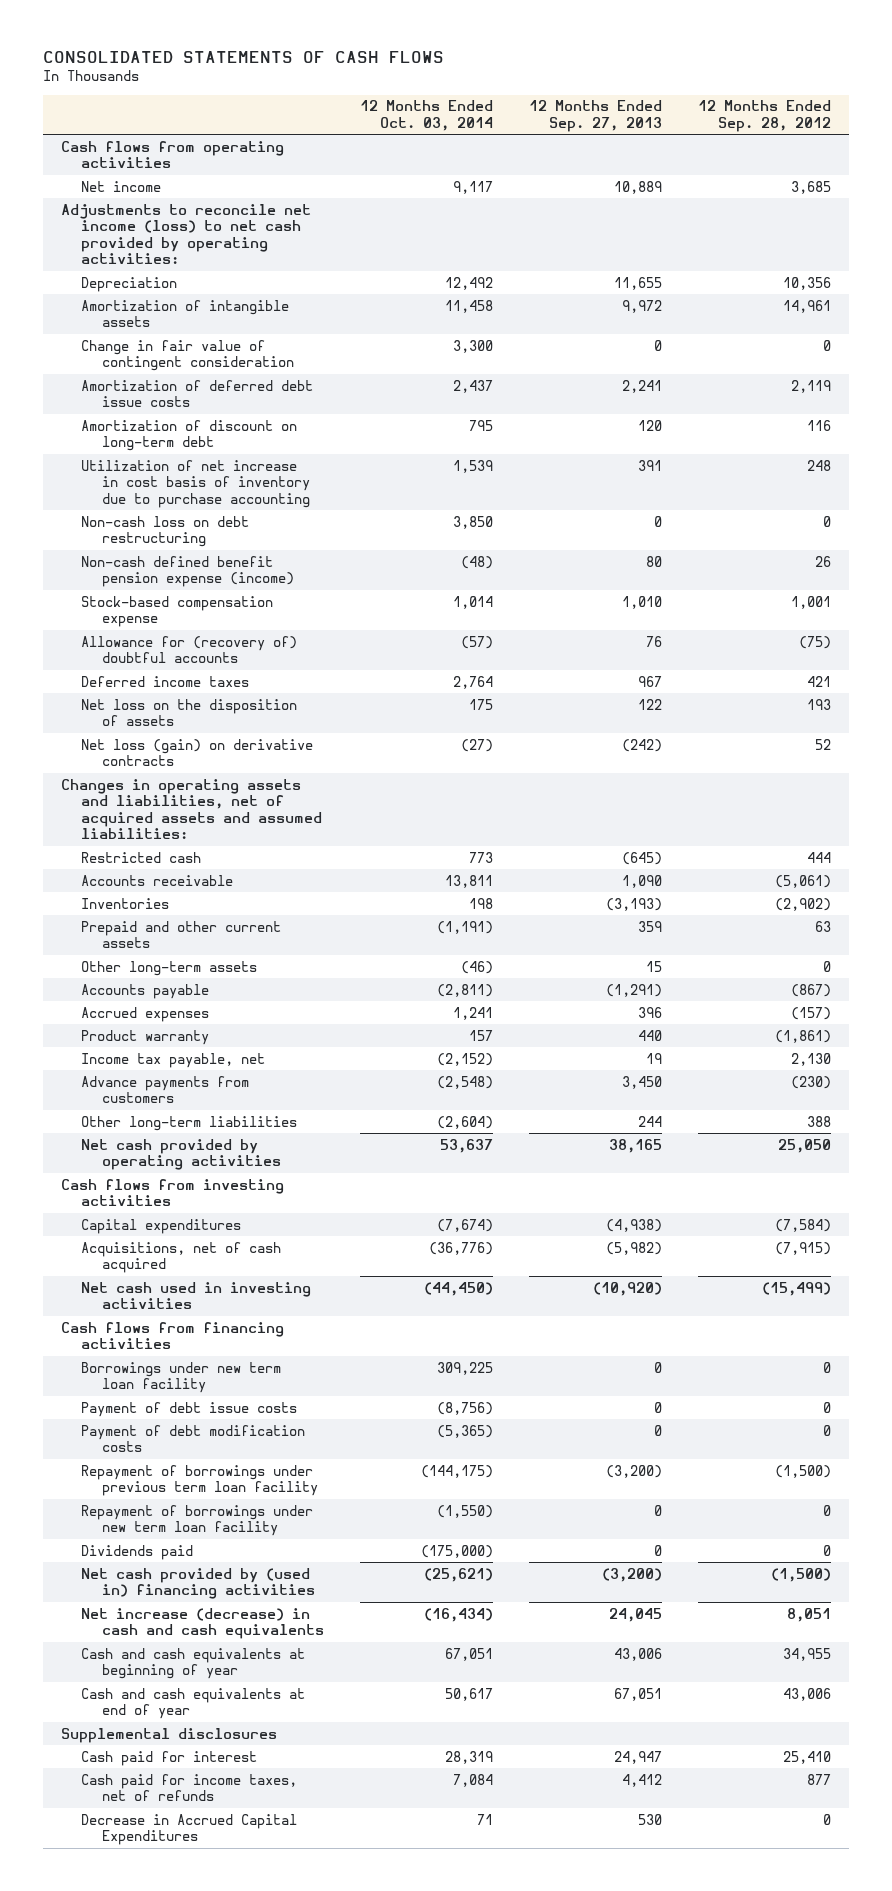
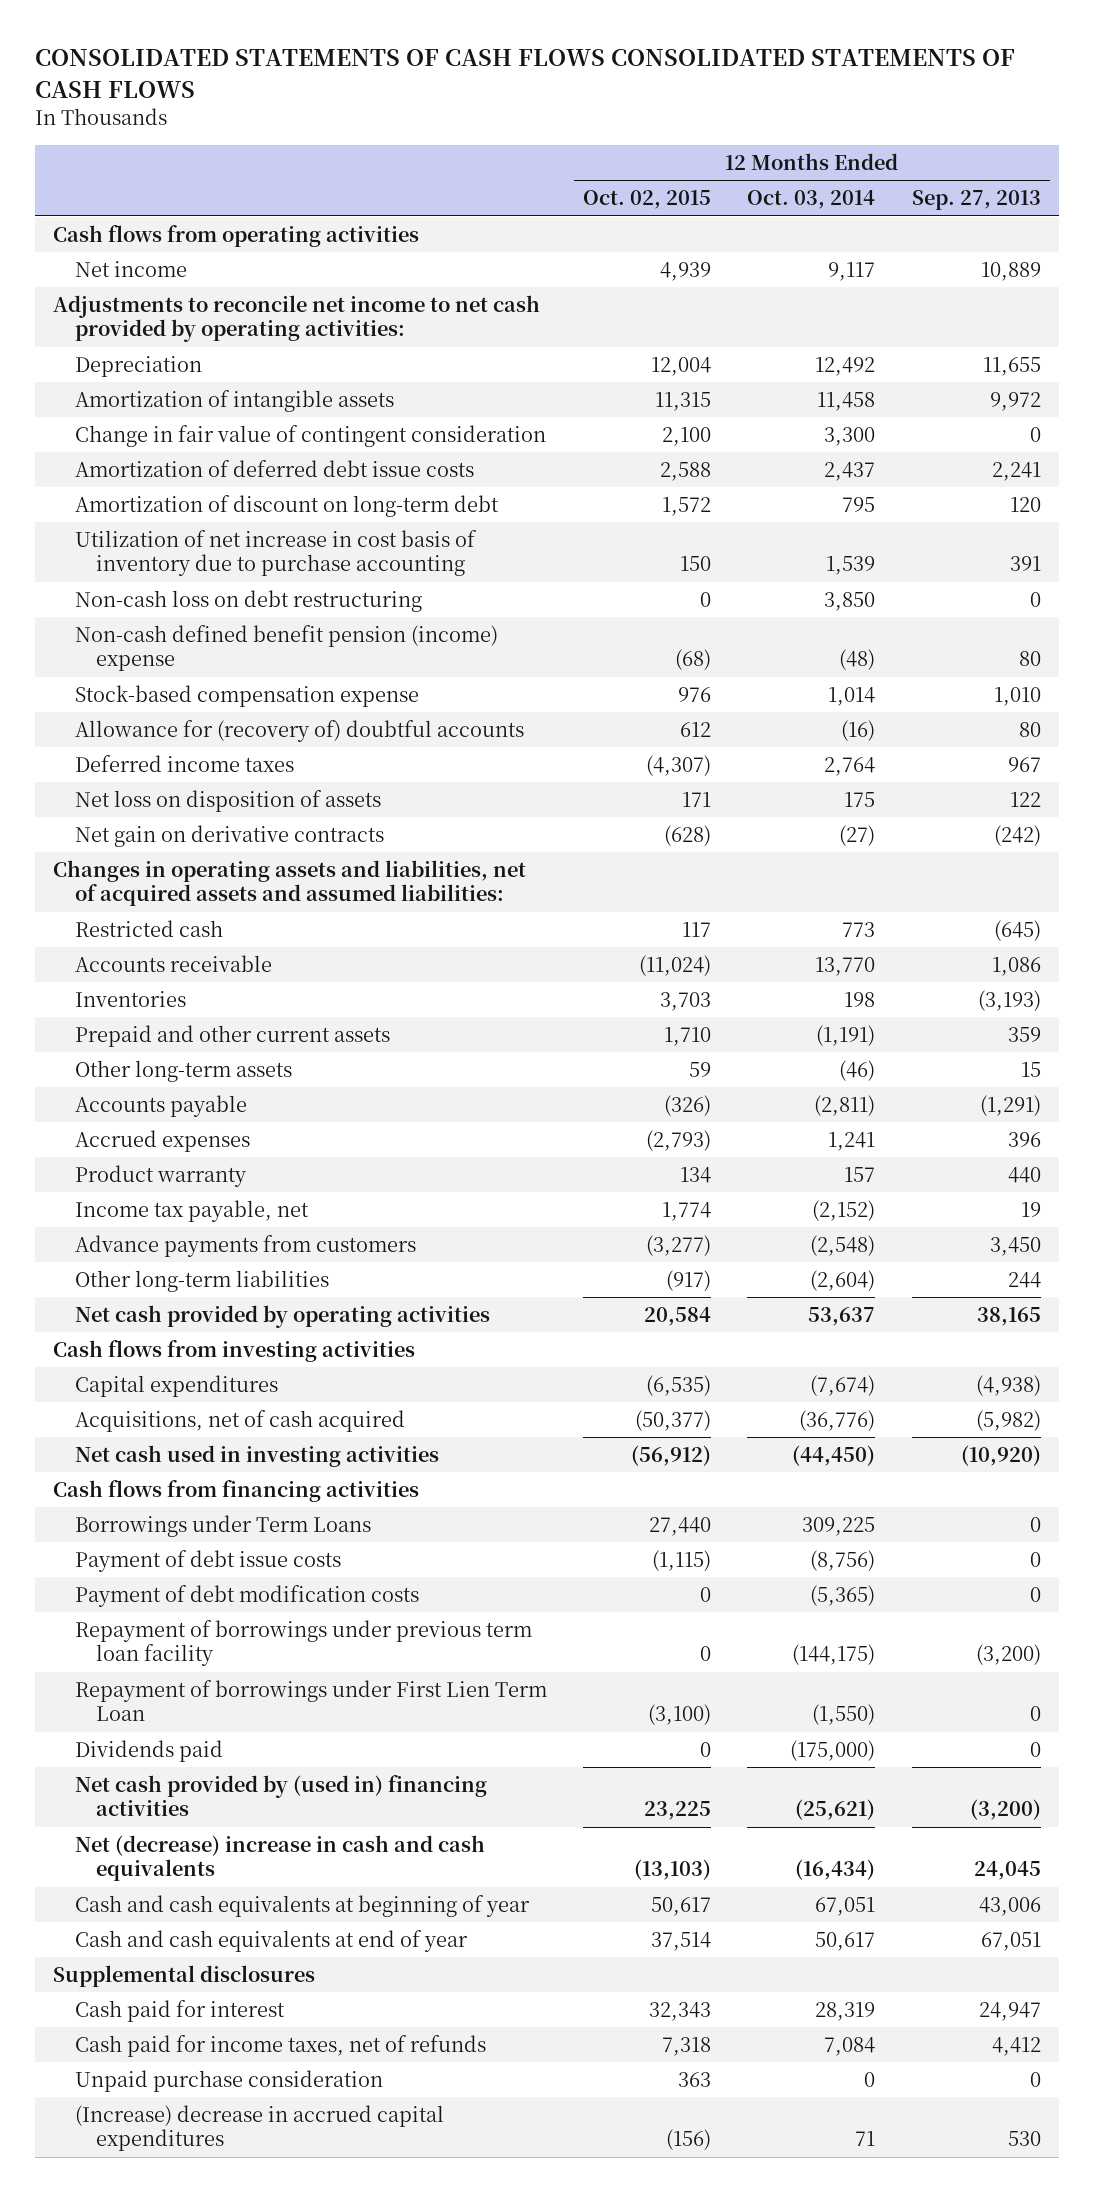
[42,51,444,64] CONSOLIDATED STATEMENTS OF CASH FLOWS -> [34,49,1015,98] CONSOLIDATED STATEMENTS OF CASH FLOWS CONSOLIDATED STATEMENTS OF CASH FLOWS
[697,100,831,133] 12 Months Ended Sep. 28, 2012 -> none
none -> [582,190,711,210] Oct. 02, 2015
[60,203,311,265] Adjustments to reconcile net income (loss) to net cash provided by operating activities: -> [52,295,540,343] Adjustments to reconcile net income to net cash provided by operating activities:
[81,555,295,588] Non-cash defined benefit pension expense (income) -> [74,625,498,672] Non-cash defined benefit pension (income) expense
[461,635,494,649] (57) -> [841,720,876,742] (16)
[646,635,663,647] 76 -> [1018,722,1041,738] 80
[81,698,298,727] Net loss on the disposition of assets -> [74,790,381,813] Net loss on disposition of assets
[81,738,314,767] Net loss (gain) on derivative contracts -> [74,825,384,848] Net gain on derivative contracts
[445,874,494,888] 13,811 -> [815,957,876,977] 13,770
[622,874,663,888] 1,090 -> [991,957,1041,977] 1,086
[81,1361,282,1394] Borrowings under new term loan facility -> [74,1515,371,1538] Borrowings under Term Loans
[81,1504,314,1537] Repayment of borrowings under new term loan facility -> [74,1680,547,1722] Repayment of borrowings under First Lien Term Loan
[81,1607,325,1640] Net increase (decrease) in cash and cash equivalents -> [74,1835,485,1882] Net (decrease) increase in cash and cash equivalents
none -> [74,2070,383,2093] Unpaid purchase consideration
[81,1813,298,1846] Decrease in Accrued Capital Expenditures -> [74,2105,444,2152] (Increase) decrease in accrued capital expenditures

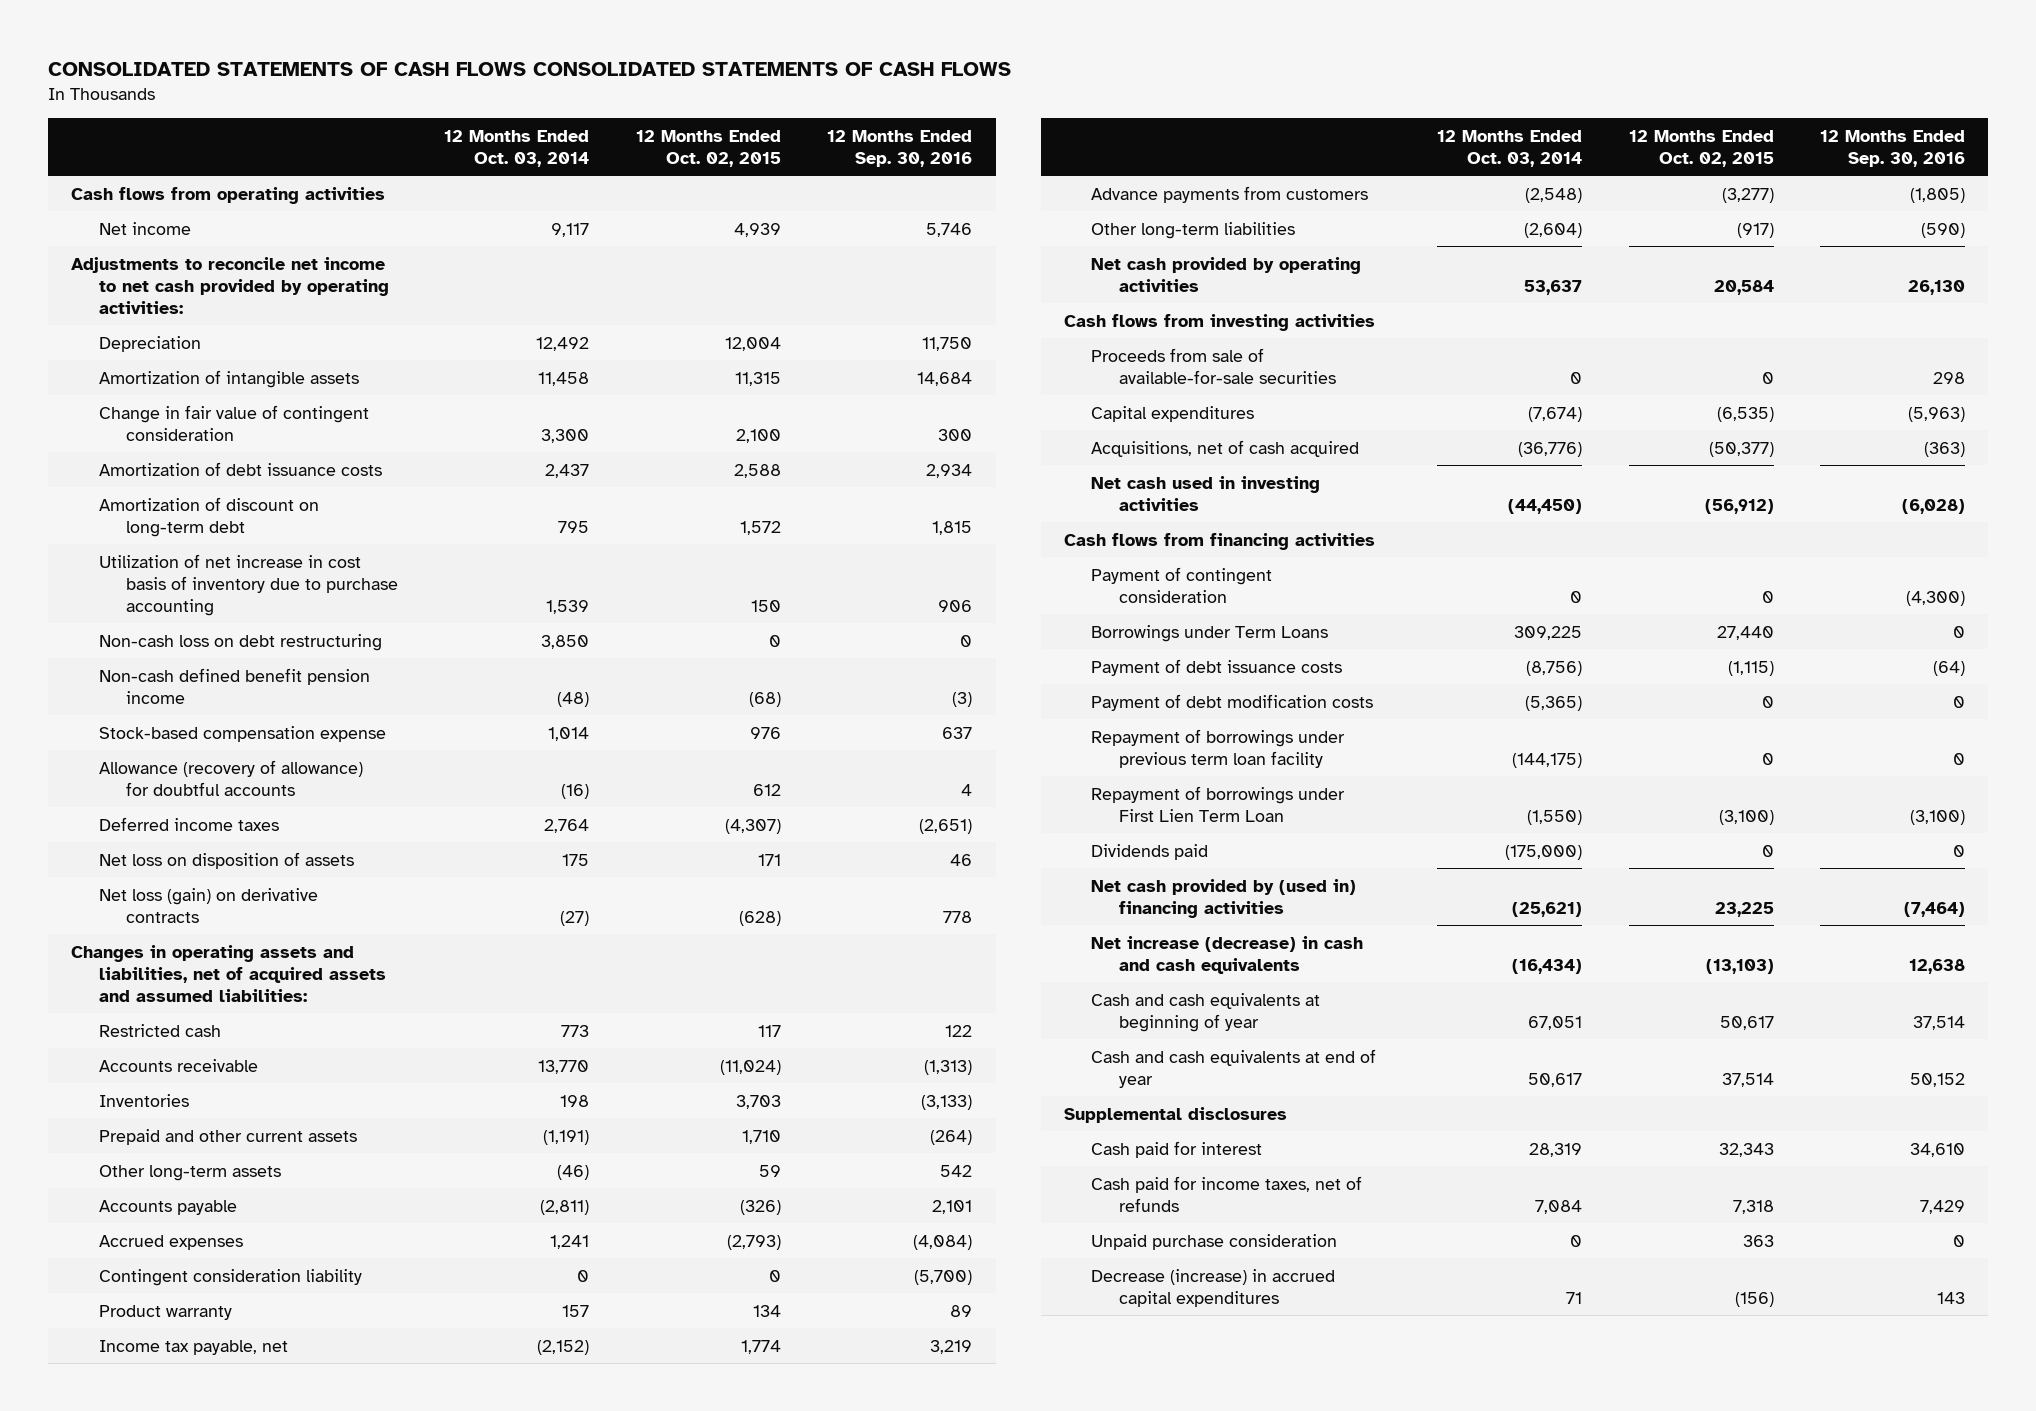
[911,190,1041,211] Sep. 27, 2013 -> none
none -> [827,129,973,167] 12 Months Ended Sep. 30, 2016
[74,460,474,478] Amortization of deferred debt issue costs -> [98,461,382,476] Amortization of debt issuance costs
[74,625,498,672] Non-cash defined benefit pension (income) expense -> [98,667,370,704] Non-cash defined benefit pension income
[74,720,524,743] Allowance for (recovery of) doubtful accounts -> [98,759,363,796] Allowance (recovery of allowance) for doubtful accounts
[74,825,384,848] Net gain on derivative contracts -> [98,887,318,923] Net loss (gain) on derivative contracts
none -> [98,1268,362,1286] Contingent consideration liability
none -> [1091,347,1336,384] Proceeds from sale of available-for-sale securities
none -> [1091,566,1273,603] Payment of contingent consideration
[74,1550,341,1573] Payment of debt issue costs -> [1091,658,1343,676] Payment of debt issuance costs
[74,1835,485,1882] Net (decrease) increase in cash and cash equivalents -> [1091,935,1364,974] Net increase (decrease) in cash and cash equivalents
[74,2105,444,2152] (Increase) decrease in accrued capital expenditures -> [1091,1268,1336,1307] Decrease (increase) in accrued capital expenditures

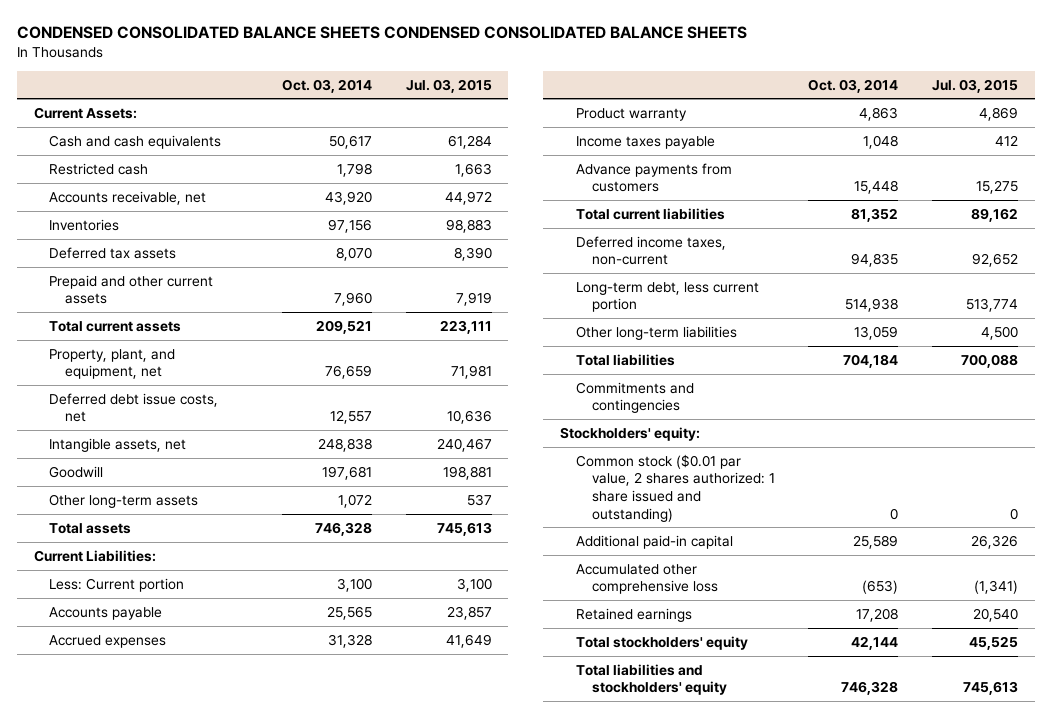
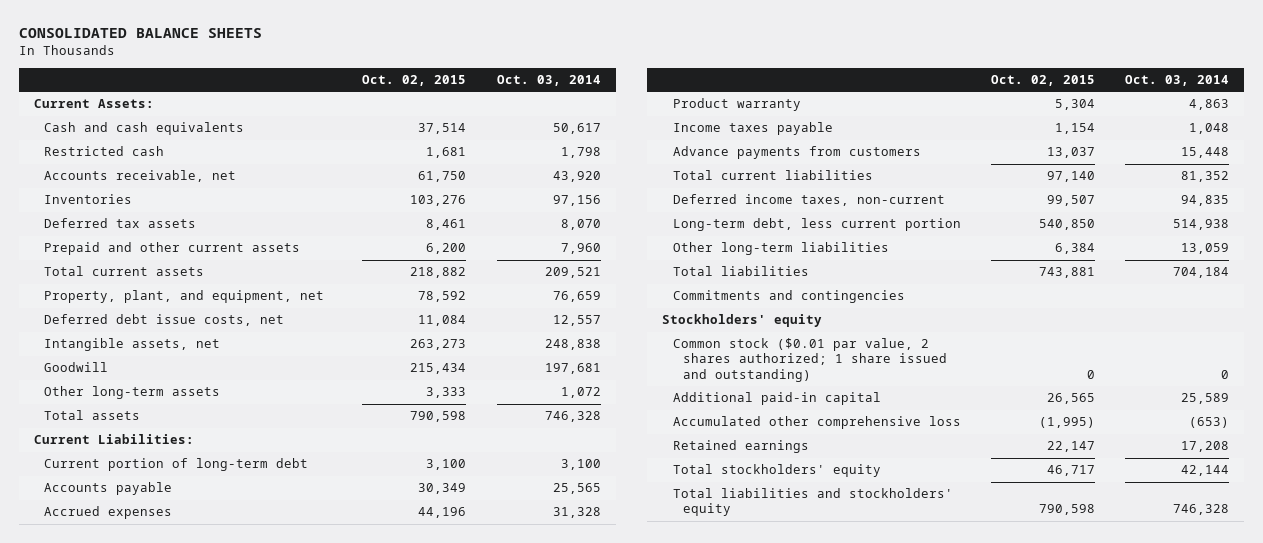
[16,26,747,40] CONDENSED CONSOLIDATED BALANCE SHEETS CONDENSED CONSOLIDATED BALANCE SHEETS -> [18,28,262,39] CONSOLIDATED BALANCE SHEETS
[405,78,492,93] Jul. 03, 2015 -> none
none -> [362,75,467,87] Oct. 02, 2015
[49,577,185,592] Less: Current portion -> [43,458,308,472] Current portion of long-term debt
[559,426,700,441] Stockholders' equity: -> [662,314,823,328] Stockholders' equity
[575,453,775,522] Common stock ($0.01 par value, 2 shares authorized: 1 share issued and outstanding) -> [672,338,947,382] Common stock ($0.01 par value, 2 shares authorized; 1 share issued and outstanding)

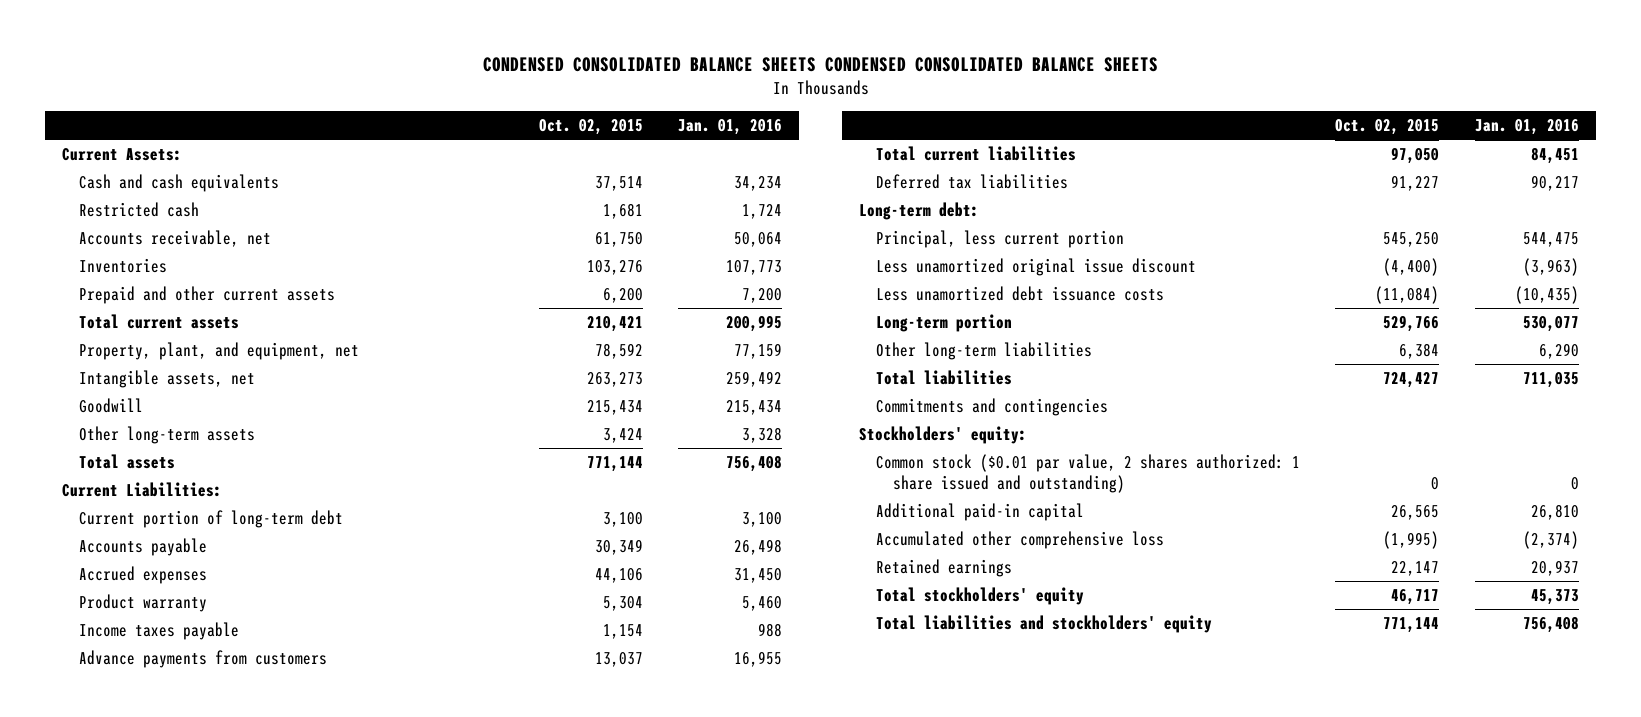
[18,28,262,39] CONSOLIDATED BALANCE SHEETS -> [482,57,1158,73] CONDENSED CONSOLIDATED BALANCE SHEETS CONDENSED CONSOLIDATED BALANCE SHEETS
[496,75,601,87] Oct. 03, 2014 -> none
none -> [677,119,782,136] Jan. 01, 2016
[43,218,196,229] Deferred tax assets -> none
[410,267,467,279] 218,882 -> [586,315,643,332] 210,421
[43,314,284,327] Deferred debt issue costs, net -> none
[426,387,467,399] 3,333 -> [602,427,643,443] 3,424
[410,411,467,423] 790,598 -> [586,455,643,472] 771,144
[418,507,467,519] 44,196 -> [594,567,643,583] 44,106
[1046,171,1095,183] 97,140 -> [1391,146,1440,164] 97,050
[672,194,945,207] Deferred income taxes, non-current -> [876,173,1069,189] Deferred tax liabilities
[1046,195,1095,207] 99,507 -> [1391,174,1440,191] 91,227
none -> [859,201,980,220] Long-term debt:
none -> [876,229,1125,248] Principal, less current portion
none -> [876,257,1197,276] Less unamortized original issue discount
none -> [876,285,1165,301] Less unamortized debt issuance costs
[672,218,961,232] Long-term debt, less current portion -> [876,313,1013,332] Long-term portion
[1038,219,1095,231] 540,850 -> [1383,314,1440,332] 529,766
[1038,267,1095,279] 743,881 -> [1383,371,1440,388] 724,427
[662,314,823,328] Stockholders' equity -> [859,425,1028,444] Stockholders' equity:
[672,338,947,382] Common stock ($0.01 par value, 2 shares authorized; 1 share issued and outstanding) -> [876,453,1301,493] Common stock ($0.01 par value, 2 shares authorized: 1 share issued and outstanding)
[1038,504,1095,516] 790,598 -> [1383,616,1440,633] 771,144

